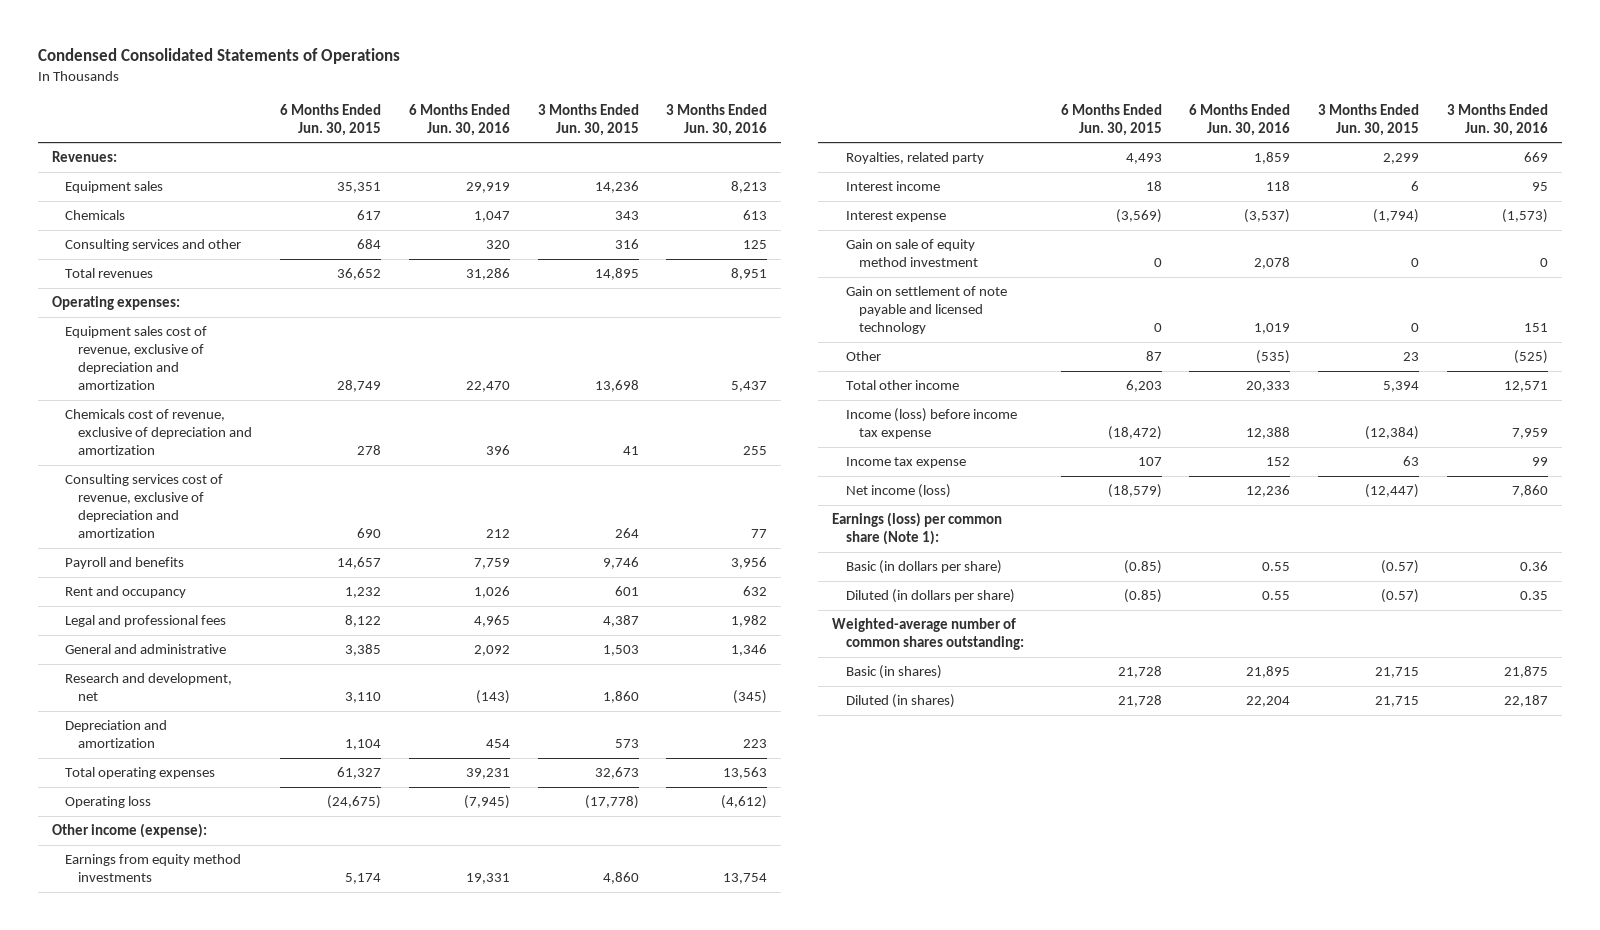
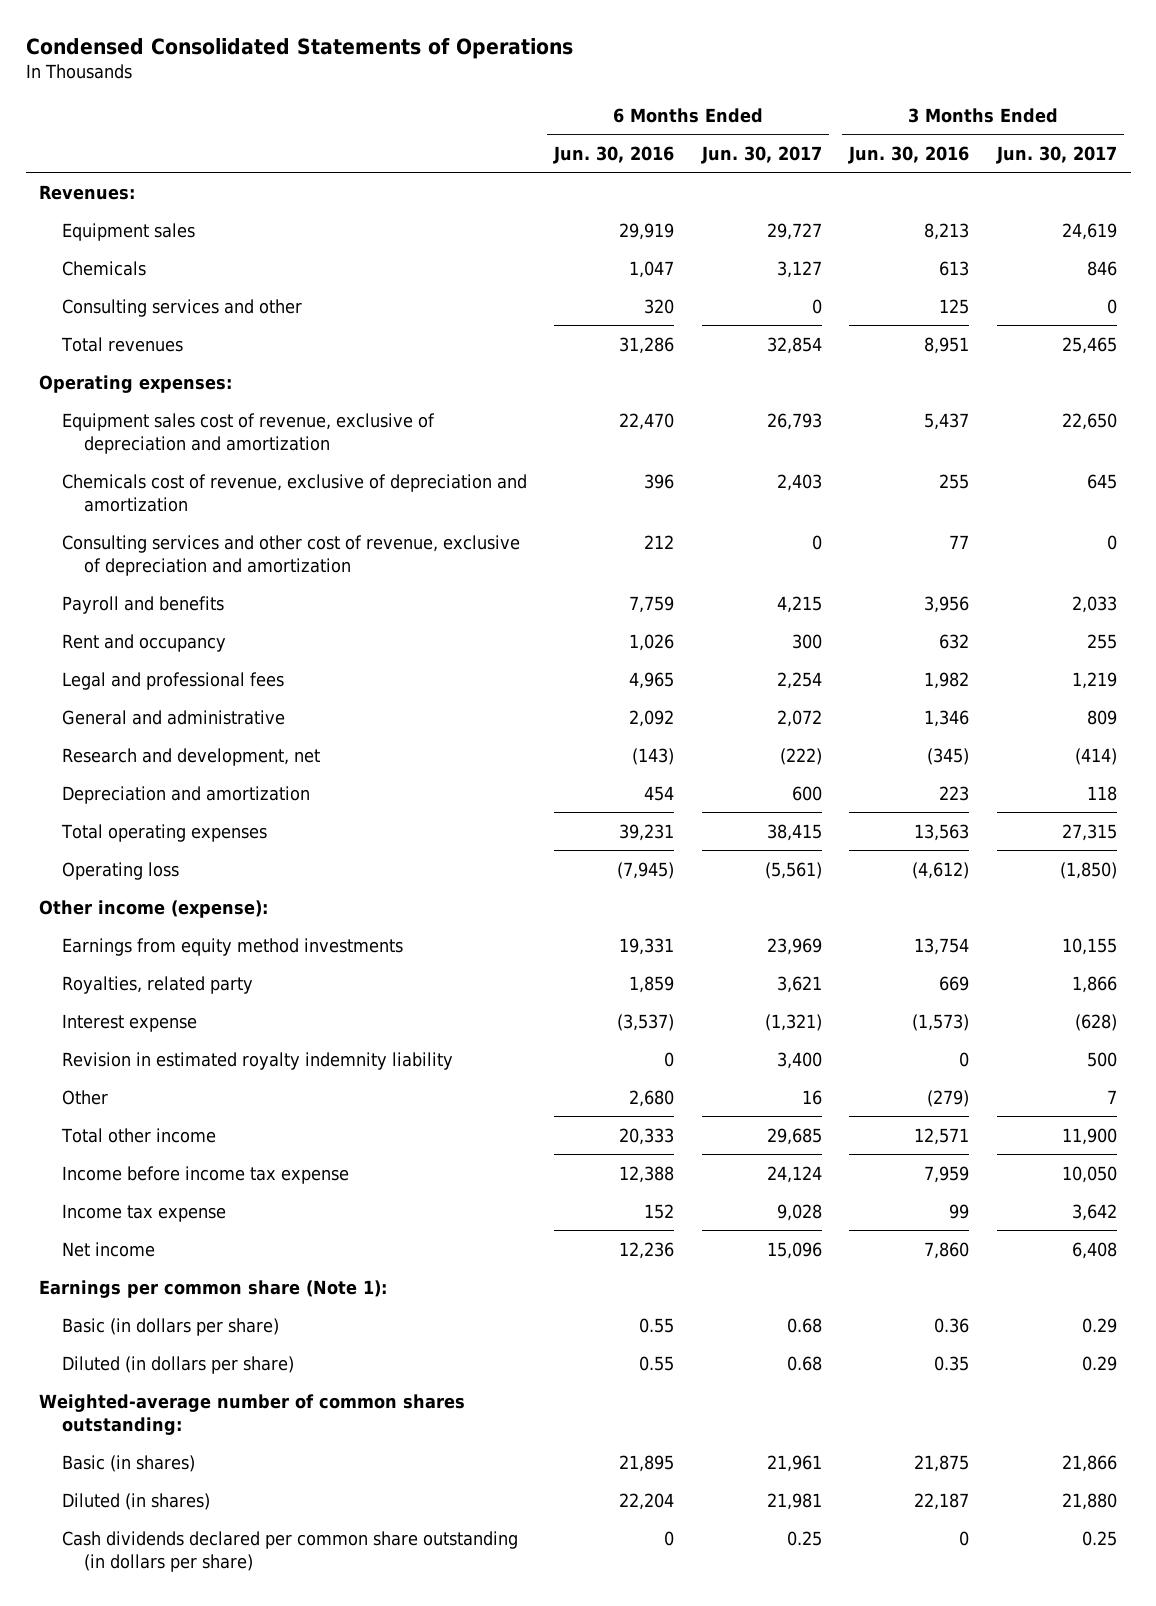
[280,103,382,136] 6 Months Ended Jun. 30, 2015 -> none
[537,103,639,136] 3 Months Ended Jun. 30, 2015 -> none
none -> [700,145,822,164] Jun. 30, 2017
none -> [995,145,1117,164] Jun. 30, 2017
[65,474,224,539] Consulting services cost of revenue, exclusive of depreciation and amortization -> [61,534,520,577] Consulting services and other cost of revenue, exclusive of depreciation and amortization
[845,181,940,192] Interest income -> none
[845,239,978,268] Gain on sale of equity method investment -> none
[845,286,1007,335] Gain on settlement of note payable and licensed technology -> none
none -> [61,1051,453,1070] Revision in estimated royalty indemnity liability
[1256,350,1291,365] (535) -> [629,1089,675,1107] 2,680
[1514,350,1549,365] (525) -> [927,1089,970,1107] (279)
[845,408,1017,440] Income (loss) before income tax expense -> [61,1165,349,1184] Income before income tax expense
[845,484,951,499] Net income (loss) -> [61,1241,155,1257] Net income
[832,512,1003,546] Earnings (loss) per common share (Note 1): -> [39,1279,388,1298] Earnings per common share (Note 1):
none -> [61,1530,518,1573] Cash dividends declared per common share outstanding (in dollars per share)

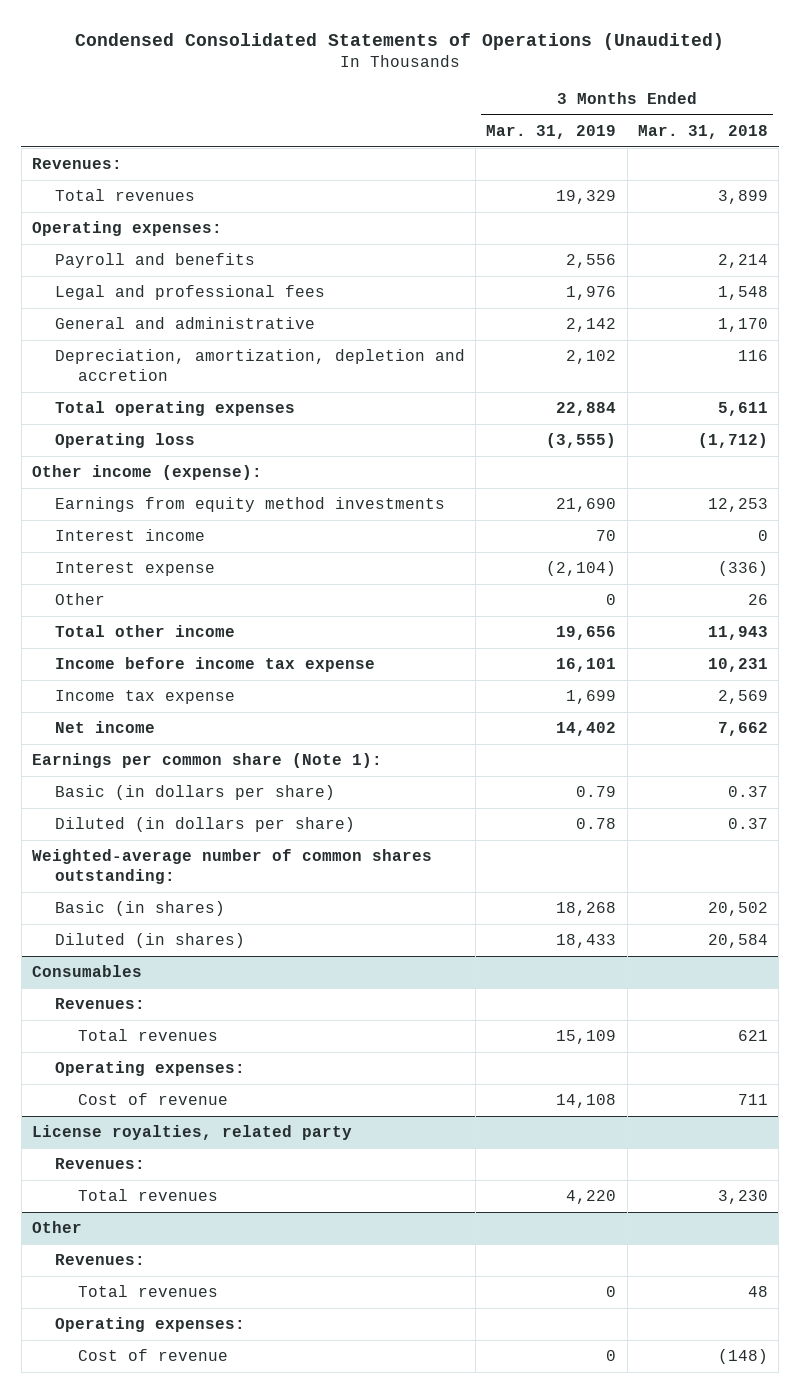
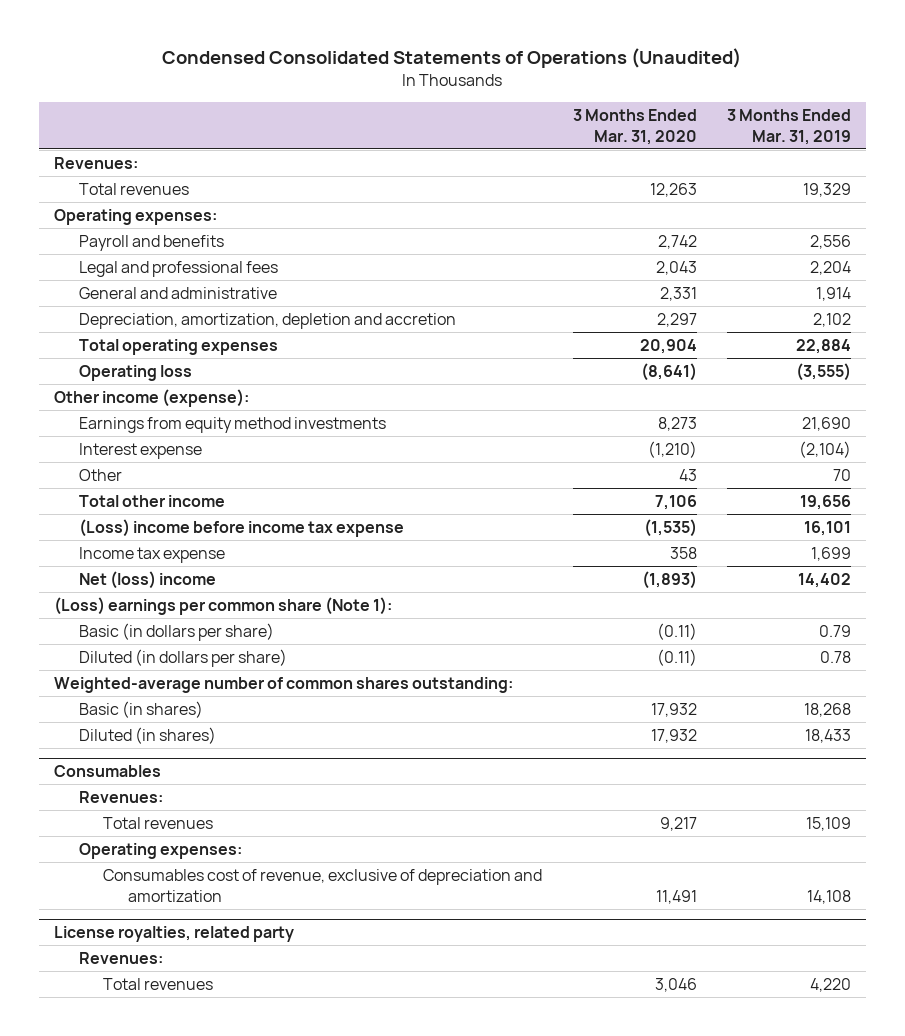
[637,124,768,139] Mar. 31, 2018 -> none
none -> [572,108,697,145] 3 Months Ended Mar. 31, 2020
[566,286,617,301] 1,976 -> [809,260,851,275] 2,204
[566,318,617,333] 2,142 -> [815,286,851,301] 1,914
[54,529,205,542] Interest income -> none
[606,594,617,606] 0 -> [832,468,851,481] 70
[54,657,375,673] Income before income tax expense -> [78,518,404,537] (Loss) income before income tax expense
[54,721,155,734] Net income -> [78,570,216,589] Net (loss) income
[31,753,382,769] Earnings per common share (Note 1): -> [53,596,392,615] (Loss) earnings per common share (Note 1):
[77,1093,228,1106] Cost of revenue -> [103,868,543,902] Consumables cost of revenue, exclusive of depreciation and amortization
[31,1221,82,1234] Other -> none
[54,1254,145,1266] Revenues: -> none
[77,1285,218,1298] Total revenues -> none
[54,1317,245,1333] Operating expenses: -> none
[77,1349,228,1362] Cost of revenue -> none

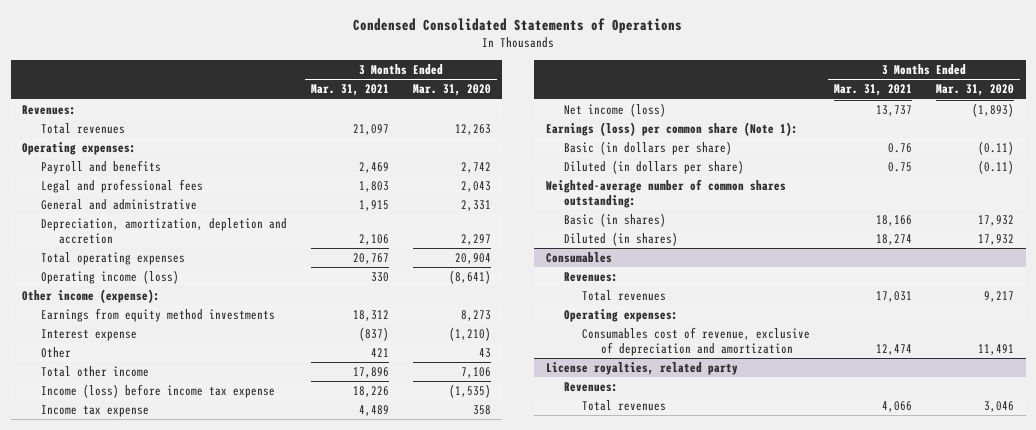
[162,47,742,68] Condensed Consolidated Statements of Operations (Unaudited) -> [353,18,683,34] Condensed Consolidated Statements of Operations
[726,108,851,145] 3 Months Ended Mar. 31, 2019 -> none
none -> [310,84,389,97] Mar. 31, 2021
[78,364,192,381] Operating loss -> [40,270,179,285] Operating income (loss)
[78,518,404,537] (Loss) income before income tax expense -> [40,384,275,399] Income (loss) before income tax expense
[78,570,216,589] Net (loss) income -> [564,103,667,118] Net income (loss)
[53,596,392,615] (Loss) earnings per common share (Note 1): -> [545,122,798,137] Earnings (loss) per common share (Note 1):

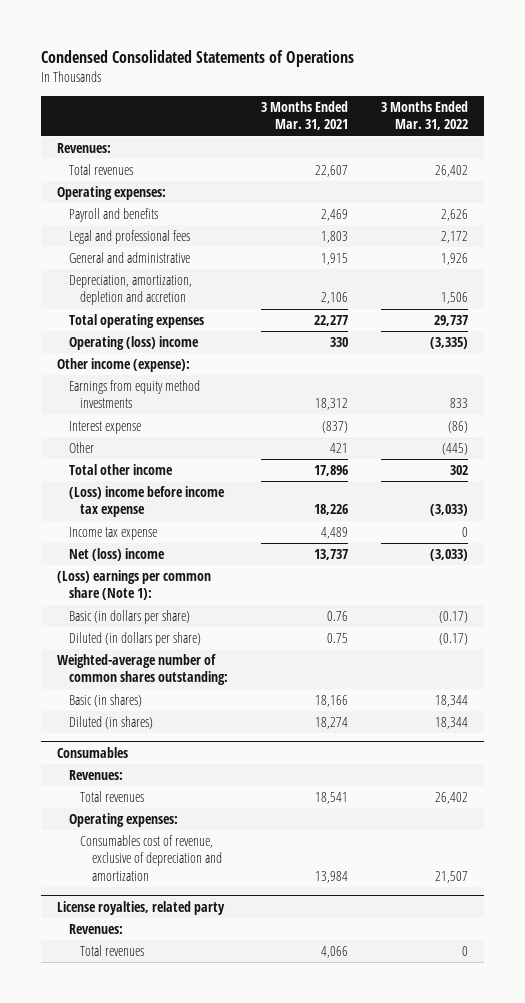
[412,84,491,97] Mar. 31, 2020 -> none
none -> [380,101,468,131] 3 Months Ended Mar. 31, 2022
[352,124,389,136] 21,097 -> [314,165,348,178] 22,607
[352,253,389,265] 20,767 -> [313,315,348,327] 22,277
[40,270,179,285] Operating income (loss) -> [68,336,199,351] Operating (loss) income
[40,384,275,399] Income (loss) before income tax expense -> [68,486,225,518] (Loss) income before income tax expense
[564,103,667,118] Net income (loss) -> [68,548,165,562] Net (loss) income
[545,122,798,137] Earnings (loss) per common share (Note 1): -> [57,570,212,601] (Loss) earnings per common share (Note 1):
[876,291,913,303] 17,031 -> [314,792,348,805] 18,541
[876,343,913,355] 12,474 -> [314,870,348,883] 13,984

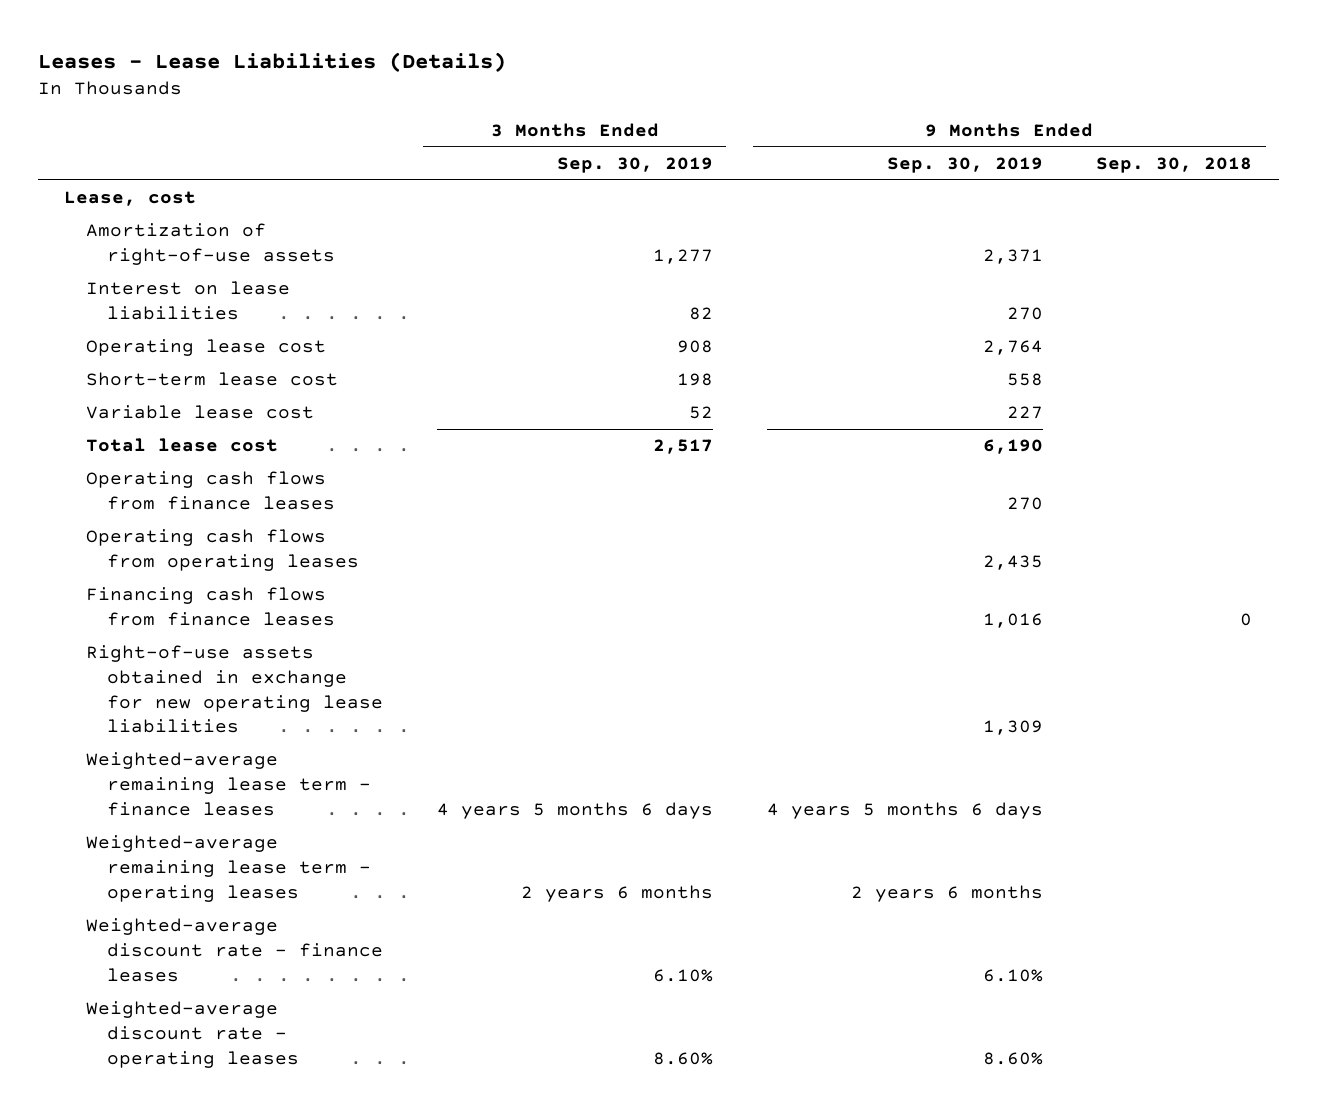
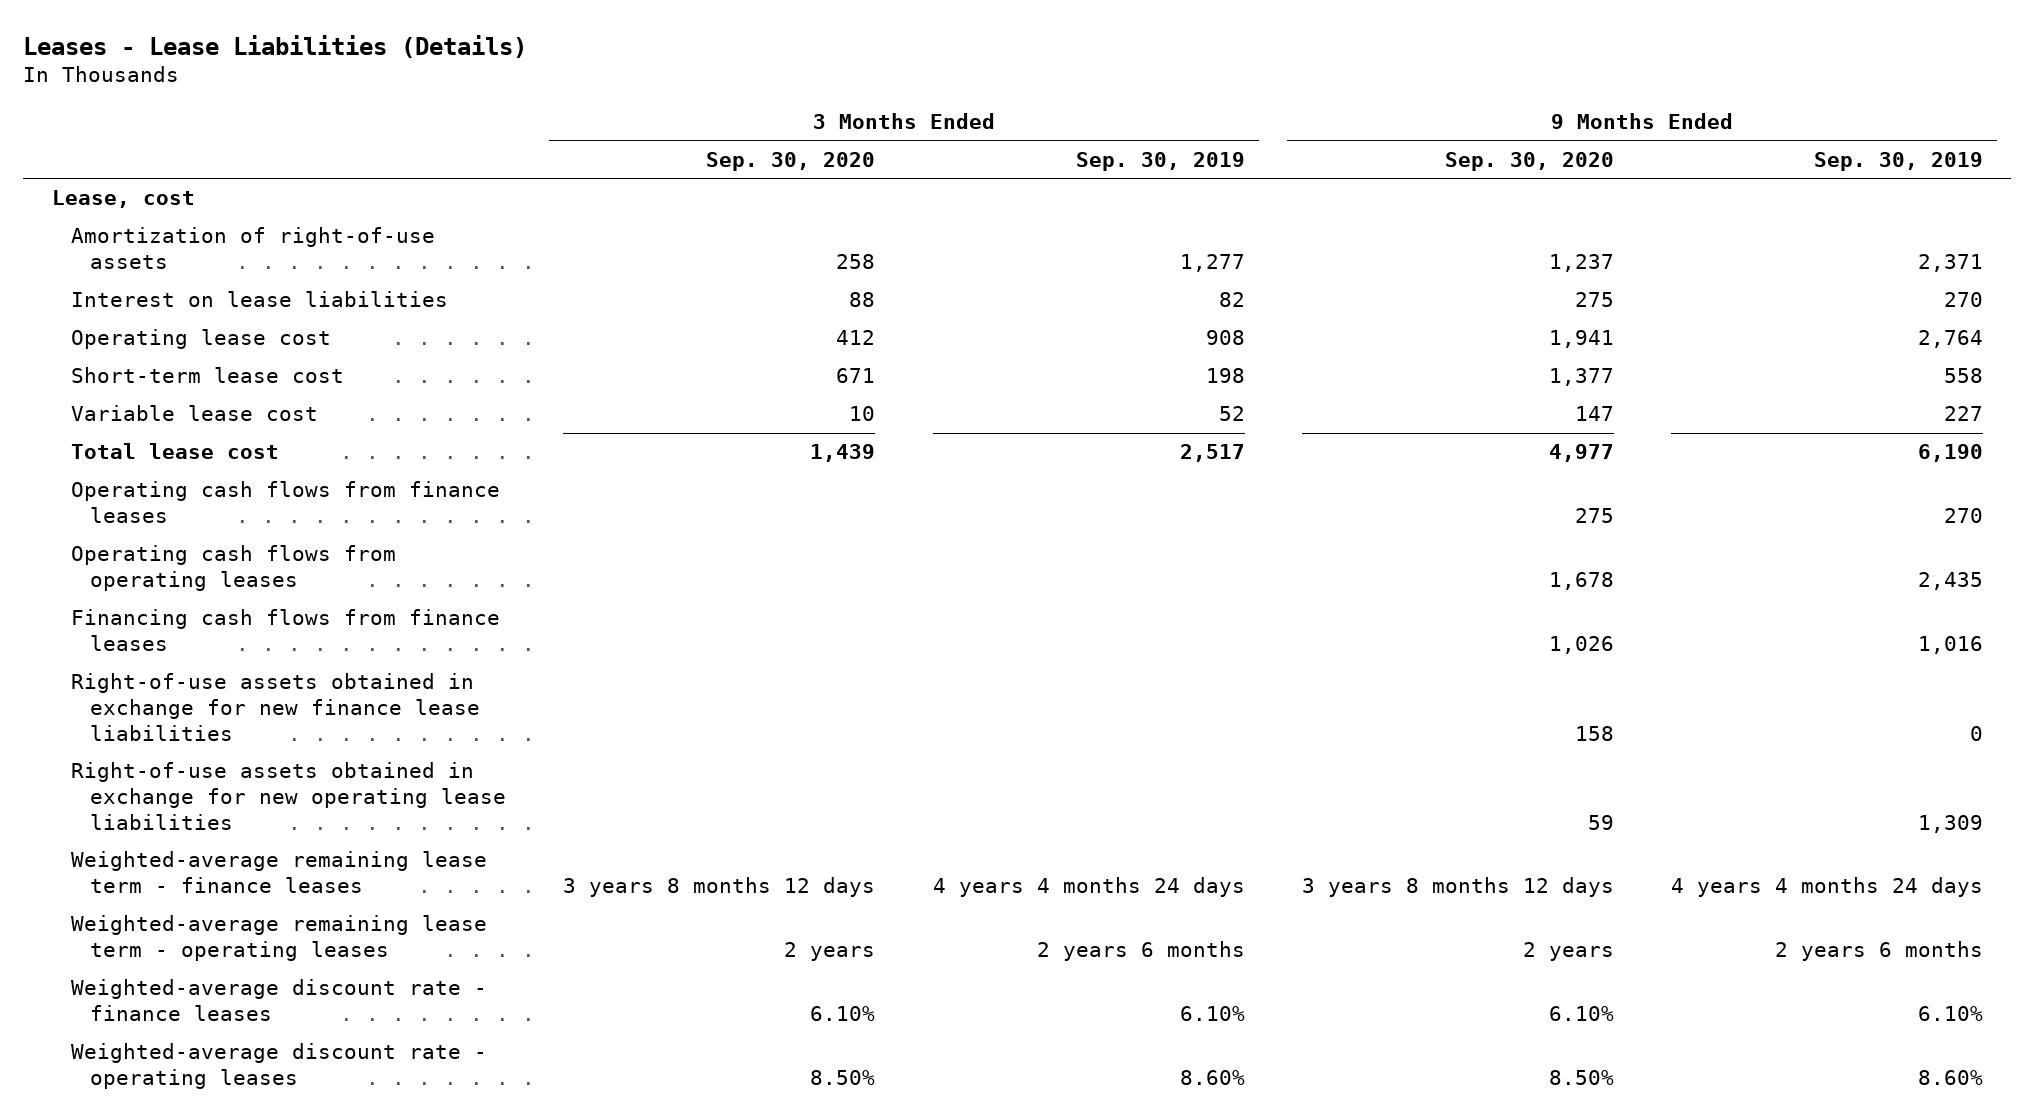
[1096,156,1253,173] Sep. 30, 2018 -> none
none -> [706,151,876,171] Sep. 30, 2020
none -> [1444,151,1614,171] Sep. 30, 2020
none -> [70,673,481,741] Right-of-use assets obtained in exchange for new finance lease liabilities
[436,801,713,819] 4 years 5 months 6 days -> [932,877,1245,898] 4 years 4 months 24 days
[766,801,1043,819] 4 years 5 months 6 days -> [1670,877,1983,898] 4 years 4 months 24 days

